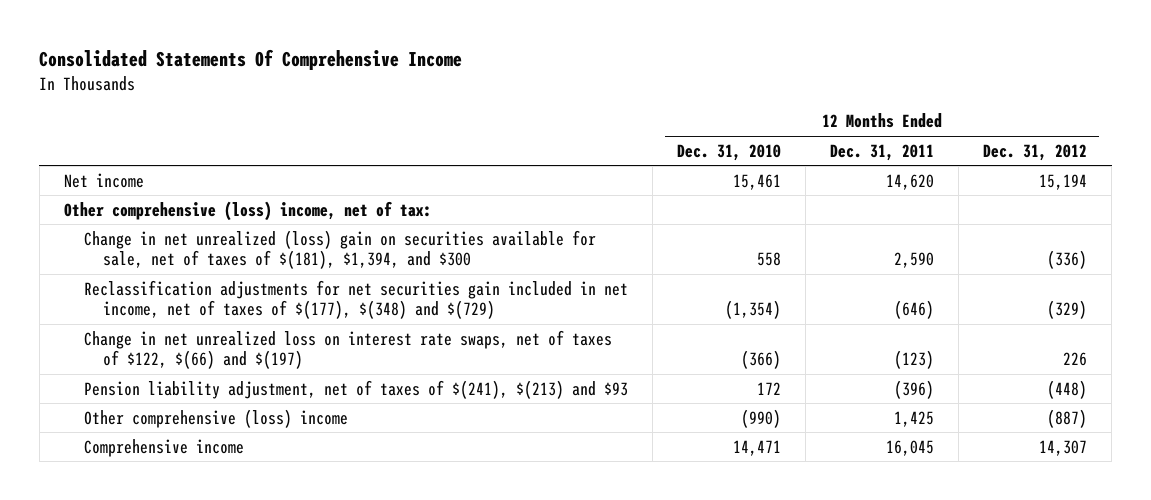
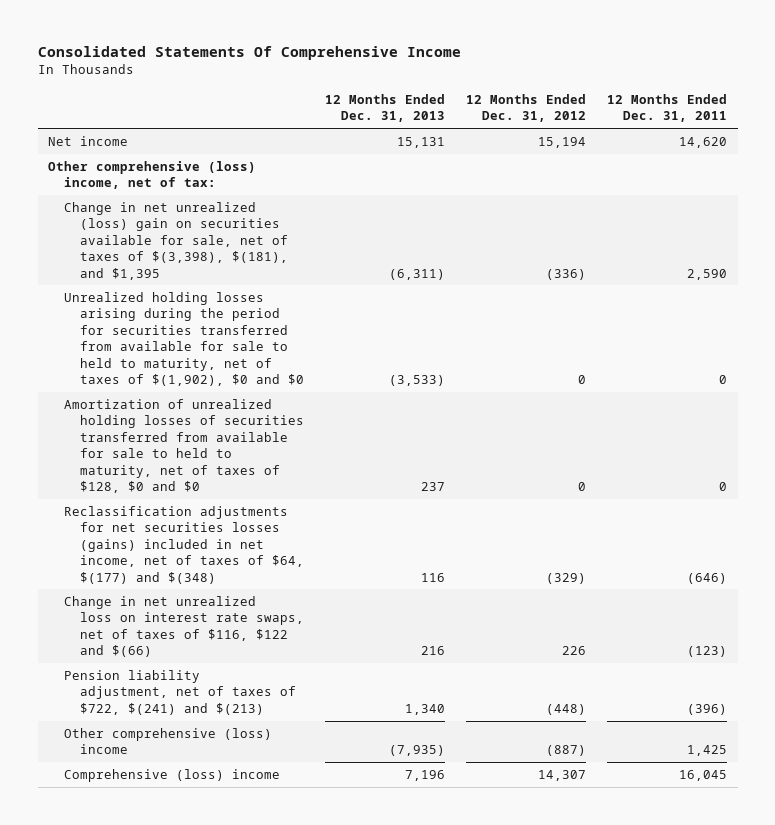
[676,143,781,161] Dec. 31, 2010 -> none
none -> [324,93,445,123] 12 Months Ended Dec. 31, 2013
[83,229,596,270] Change in net unrealized (loss) gain on securities available for sale, net of taxes of $(181), $1,394, and $300 -> [63,202,288,280] Change in net unrealized (loss) gain on securities available for sale, net of taxes of $(3,398), $(181), and $1,395
none -> [63,292,304,386] Unrealized holding losses arising during the period for securities transferred from available for sale to held to maturity, net of taxes of $(1,902), $0 and $0
none -> [63,399,304,493] Amortization of unrealized holding losses of securities transferred from available for sale to held to maturity, net of taxes of $128, $0 and $0
[83,279,628,320] Reclassification adjustments for net securities gain included in net income, net of taxes of $(177), $(348) and $(729) -> [63,506,304,584] Reclassification adjustments for net securities losses (gains) included in net income, net of taxes of $64, $(177) and $(348)
[83,329,612,370] Change in net unrealized loss on interest rate swaps, net of taxes of $122, $(66) and $(197) -> [63,596,304,658] Change in net unrealized loss on interest rate swaps, net of taxes of $116, $122 and $(66)
[83,379,628,399] Pension liability adjustment, net of taxes of $(241), $(213) and $93 -> [63,670,296,715] Pension liability adjustment, net of taxes of $722, $(241) and $(213)
[83,438,244,457] Comprehensive income -> [63,769,280,783] Comprehensive (loss) income

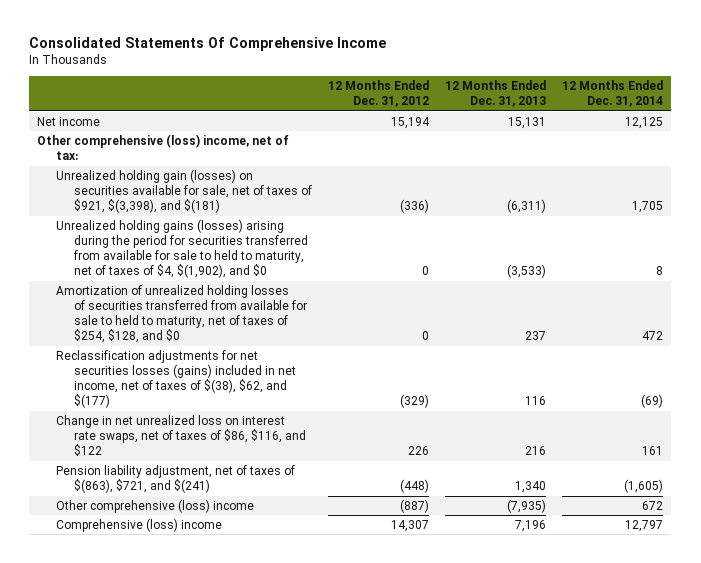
[607,93,728,123] 12 Months Ended Dec. 31, 2011 -> none
none -> [562,80,664,108] 12 Months Ended Dec. 31, 2014
[63,202,288,280] Change in net unrealized (loss) gain on securities available for sale, net of taxes of $(3,398), $(181), and $1,395 -> [55,169,312,214] Unrealized holding gain (losses) on securities available for sale, net of taxes of $921, $(3,398), and $(181)
[63,292,304,386] Unrealized holding losses arising during the period for securities transferred from available for sale to held to maturity, net of taxes of $(1,902), $0 and $0 -> [55,219,308,279] Unrealized holding gains (losses) arising during the period for securities transferred from available for sale to held to maturity, net of taxes of $4, $(1,902), and $0
[63,399,304,493] Amortization of unrealized holding losses of securities transferred from available for sale to held to maturity, net of taxes of $128, $0 and $0 -> [55,285,307,344] Amortization of unrealized holding losses of securities transferred from available for sale to held to maturity, net of taxes of $254, $128, and $0
[63,506,304,584] Reclassification adjustments for net securities losses (gains) included in net income, net of taxes of $64, $(177) and $(348) -> [55,350,296,409] Reclassification adjustments for net securities losses (gains) included in net income, net of taxes of $(38), $62, and $(177)
[63,596,304,658] Change in net unrealized loss on interest rate swaps, net of taxes of $116, $122 and $(66) -> [55,415,306,457] Change in net unrealized loss on interest rate swaps, net of taxes of $86, $116, and $122
[63,670,296,715] Pension liability adjustment, net of taxes of $722, $(241) and $(213) -> [55,465,295,494] Pension liability adjustment, net of taxes of $(863), $721, and $(241)

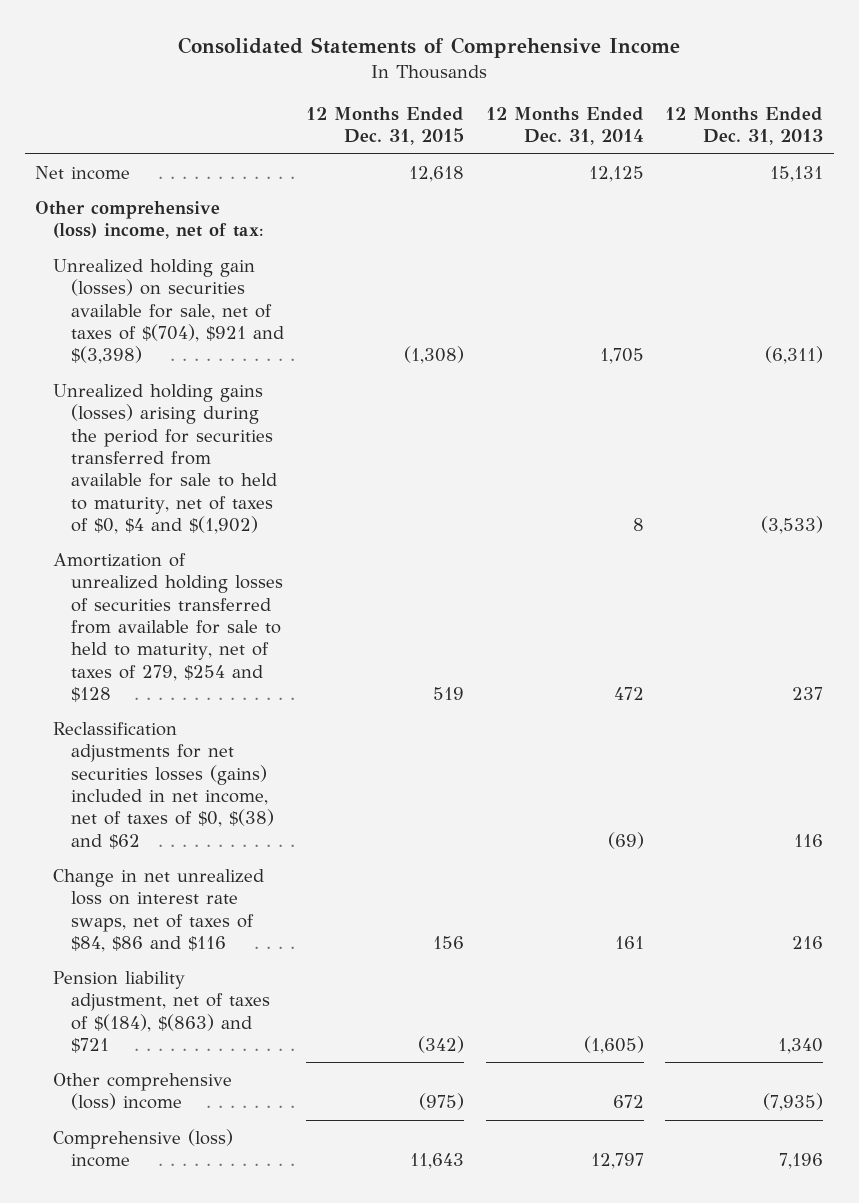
[29,36,387,51] Consolidated Statements Of Comprehensive Income -> [178,36,681,58] Consolidated Statements of Comprehensive Income
[328,80,430,108] 12 Months Ended Dec. 31, 2012 -> none
none -> [305,106,464,146] 12 Months Ended Dec. 31, 2015
[55,169,312,214] Unrealized holding gain (losses) on securities available for sale, net of taxes of $921, $(3,398), and $(181) -> [53,258,284,365] Unrealized holding gain (losses) on securities available for sale, net of taxes of $(704), $921 and $(3,398)
[55,219,308,279] Unrealized holding gains (losses) arising during the period for securities transferred from available for sale to held to maturity, net of taxes of $4, $(1,902), and $0 -> [53,383,277,535] Unrealized holding gains (losses) arising during the period for securities transferred from available for sale to held to maturity, net of taxes of $0, $4 and $(1,902)
[55,285,307,344] Amortization of unrealized holding losses of securities transferred from available for sale to held to maturity, net of taxes of $254, $128, and $0 -> [53,552,283,703] Amortization of unrealized holding losses of securities transferred from available for sale to held to maturity, net of taxes of 279, $254 and $128
[55,350,296,409] Reclassification adjustments for net securities losses (gains) included in net income, net of taxes of $(38), $62, and $(177) -> [53,721,274,849] Reclassification adjustments for net securities losses (gains) included in net income, net of taxes of $0, $(38) and $62
[55,415,306,457] Change in net unrealized loss on interest rate swaps, net of taxes of $86, $116, and $122 -> [53,868,265,953] Change in net unrealized loss on interest rate swaps, net of taxes of $84, $86 and $116
[55,465,295,494] Pension liability adjustment, net of taxes of $(863), $721, and $(241) -> [53,970,270,1054] Pension liability adjustment, net of taxes of $(184), $(863) and $721

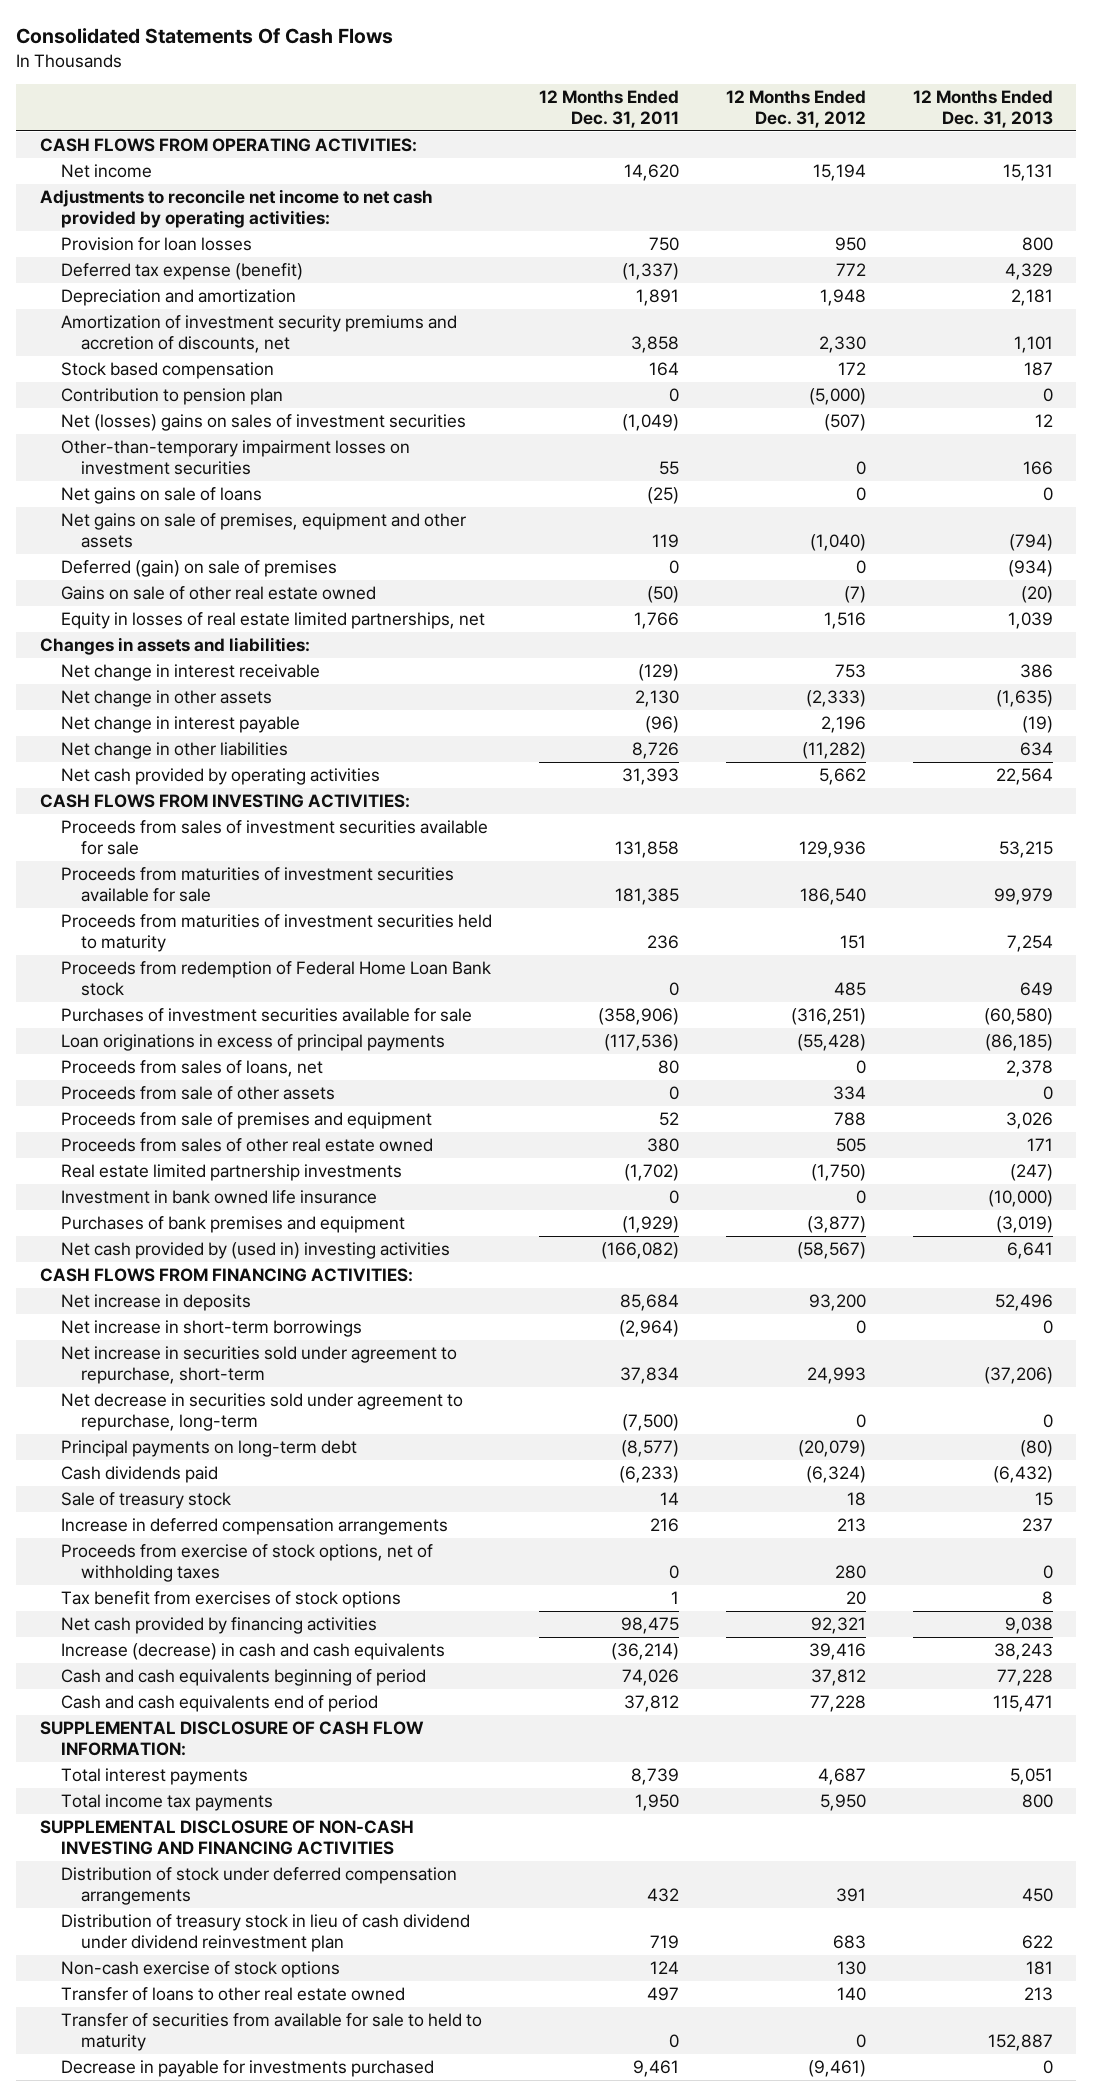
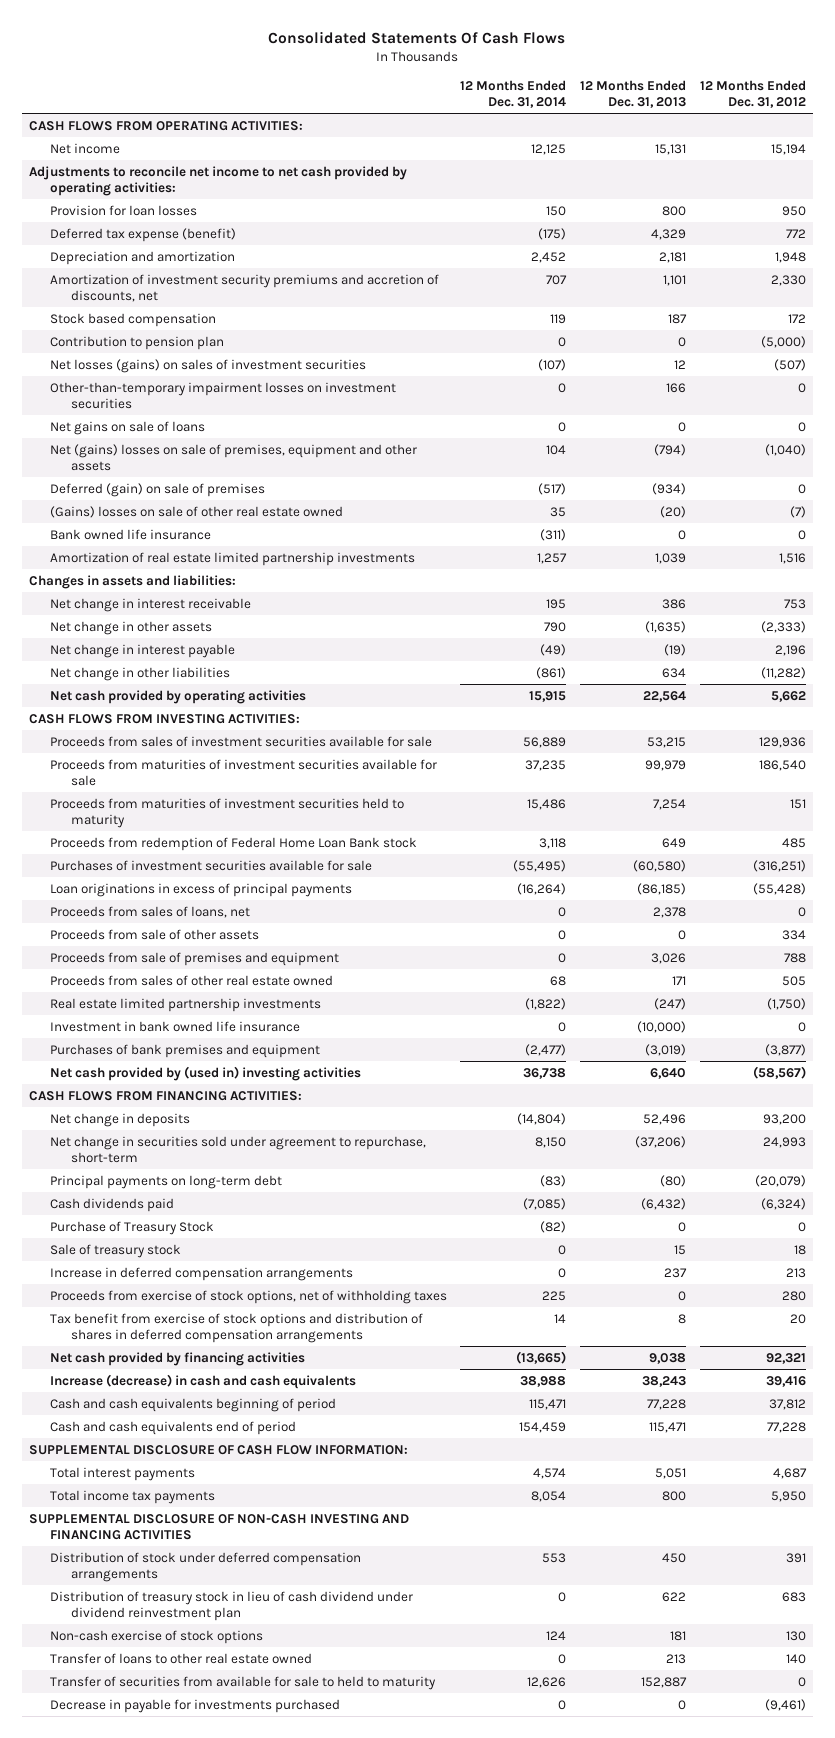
[538,90,679,128] 12 Months Ended Dec. 31, 2011 -> none
none -> [460,80,567,109] 12 Months Ended Dec. 31, 2014
[60,414,466,432] Net (losses) gains on sales of investment securities -> [49,358,366,373] Net losses (gains) on sales of investment securities
[60,513,466,548] Net gains on sale of premises, equipment and other assets -> [49,443,417,471] Net (gains) losses on sale of premises, equipment and other assets
[60,586,376,601] Gains on sale of other real estate owned -> [49,505,343,518] (Gains) losses on sale of other real estate owned
none -> [49,528,211,540] Bank owned life insurance
[60,612,485,630] Equity in losses of real estate limited partnerships, net -> [49,551,415,566] Amortization of real estate limited partnership investments
[1006,1242,1053,1260] 6,641 -> [650,1067,687,1079] 6,640
[60,1320,362,1338] Net increase in short-term borrowings -> none
[60,1393,463,1431] Net decrease in securities sold under agreement to repurchase, long-term -> none
[60,1294,251,1312] Net increase in deposits -> [49,1112,190,1127] Net change in deposits
[60,1346,457,1384] Net increase in securities sold under agreement to repurchase, short-term -> [49,1135,426,1163] Net change in securities sold under agreement to repurchase, short-term
none -> [49,1220,214,1235] Purchase of Treasury Stock
[60,1591,401,1609] Tax benefit from exercises of stock options -> none
none -> [49,1312,423,1343] Tax benefit from exercise of stock options and distribution of shares in deferred compensation arrangements

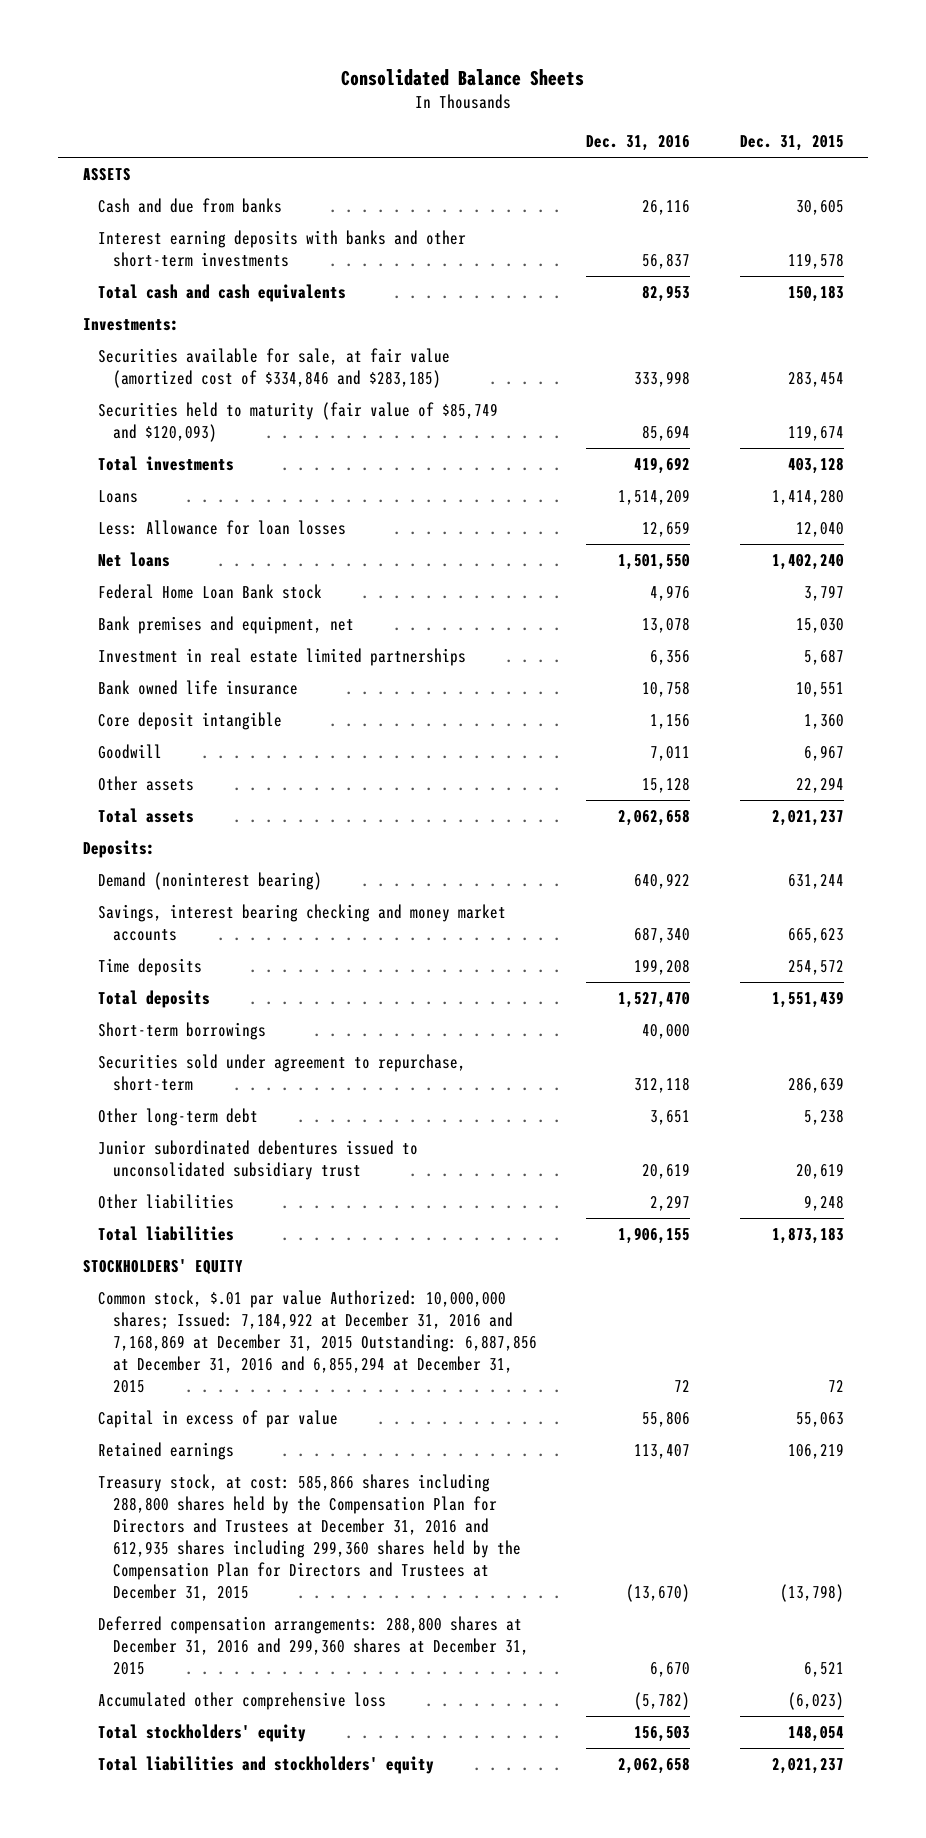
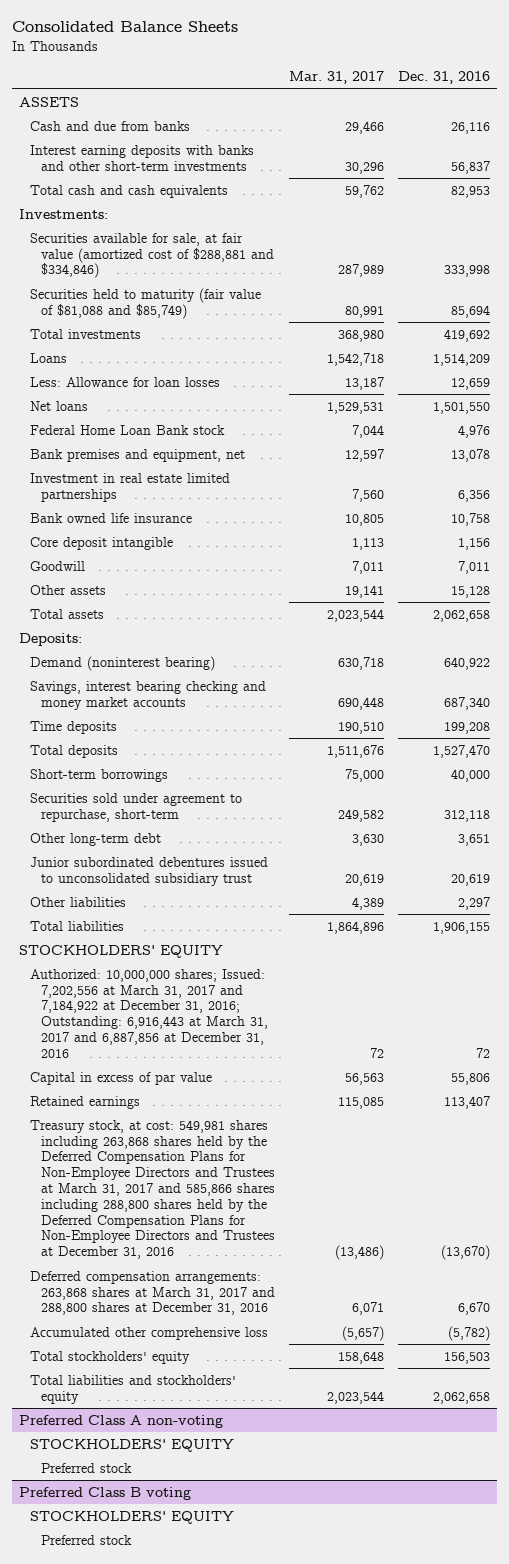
[739,135,844,152] Dec. 31, 2015 -> none
none -> [289,71,385,85] Mar. 31, 2017
[97,347,450,389] Securities available for sale, at fair value (amortized cost of $334,846 and $283,185) -> [29,232,274,279] Securities available for sale, at fair value (amortized cost of $288,881 and $334,846)
[97,401,498,443] Securities held to maturity (fair value of $85,749 and $120,093) -> [29,287,261,319] Securities held to maturity (fair value of $81,088 and $85,749)
[97,1289,537,1394] Common stock, $.01 par value Authorized: 10,000,000 shares; Issued: 7,184,922 at December 31, 2016 and 7,168,869 at December 31, 2015 Outstanding: 6,887,856 at December 31, 2016 and 6,855,294 at December 31, 2015 -> [29,968,268,1058] Authorized: 10,000,000 shares; Issued: 7,202,556 at March 31, 2017 and 7,184,922 at December 31, 2016; Outstanding: 6,916,443 at March 31, 2017 and 6,887,856 at December 31, 2016
[97,1473,521,1602] Treasury stock, at cost: 585,866 shares including 288,800 shares held by the Compensation Plan for Directors and Trustees at December 31, 2016 and 612,935 shares including 299,360 shares held by the Compensation Plan for Directors and Trustees at December 31, 2015 -> [29,1119,275,1260] Treasury stock, at cost: 549,981 shares including 263,868 shares held by the Deferred Compensation Plans for Non-Employee Directors and Trustees at March 31, 2017 and 585,866 shares including 288,800 shares held by the Deferred Compensation Plans for Non-Employee Directors and Trustees at December 31, 2016
[97,1615,529,1676] Deferred compensation arrangements: 288,800 shares at December 31, 2016 and 299,360 shares at December 31, 2015 -> [29,1270,275,1316] Deferred compensation arrangements: 263,868 shares at March 31, 2017 and 288,800 shares at December 31, 2016
none -> [18,1414,223,1428] Preferred Class A non-voting
none -> [29,1438,234,1452] STOCKHOLDERS' EQUITY
none -> [40,1462,132,1473] Preferred stock
none -> [18,1486,191,1500] Preferred Class B voting
none -> [29,1510,234,1524] STOCKHOLDERS' EQUITY
none -> [40,1534,132,1545] Preferred stock

